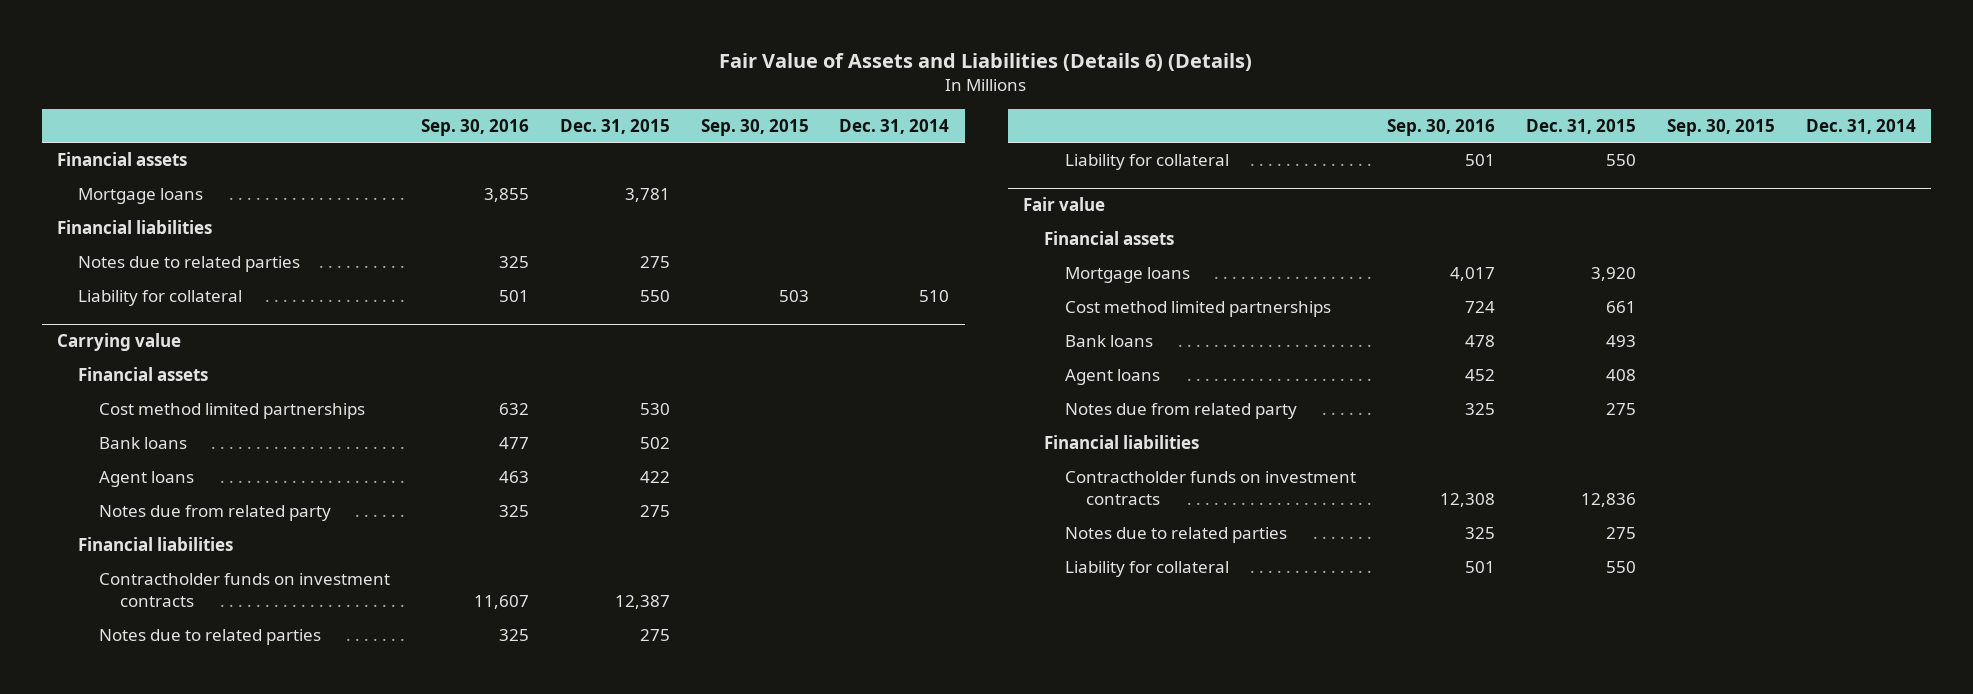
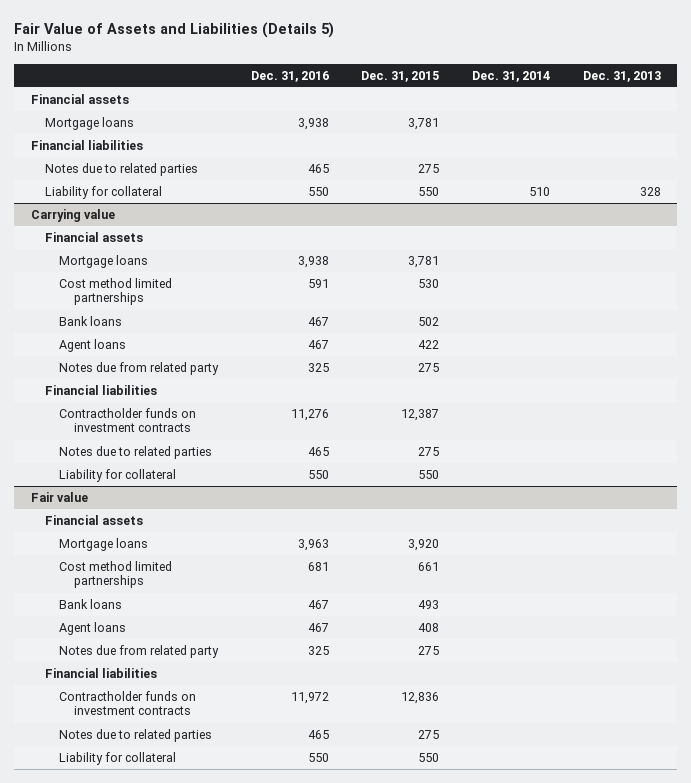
[719,53,1253,72] Fair Value of Assets and Liabilities (Details 6) (Details) -> [14,21,335,38] Fair Value of Assets and Liabilities (Details 5)
[420,118,529,136] Sep. 30, 2016 -> none
[700,118,809,136] Sep. 30, 2015 -> none
none -> [250,70,329,82] Dec. 31, 2016
none -> [582,70,661,82] Dec. 31, 2013
none -> [59,254,149,268] Mortgage loans

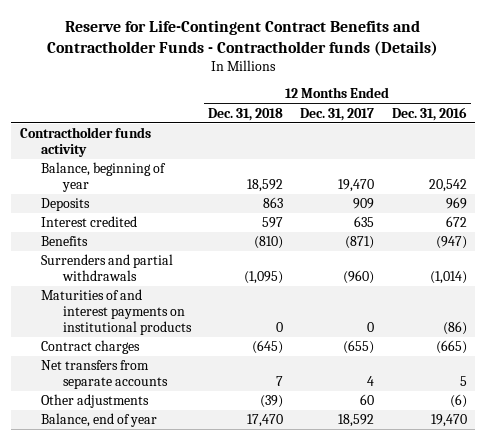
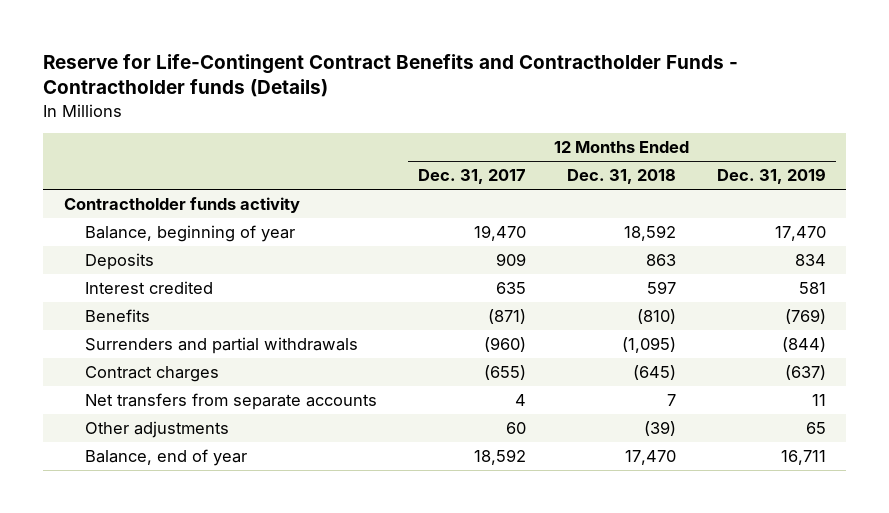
[391,106,467,121] Dec. 31, 2016 -> none
none -> [716,168,826,185] Dec. 31, 2019
[41,289,192,335] Maturities of and interest payments on institutional products -> none

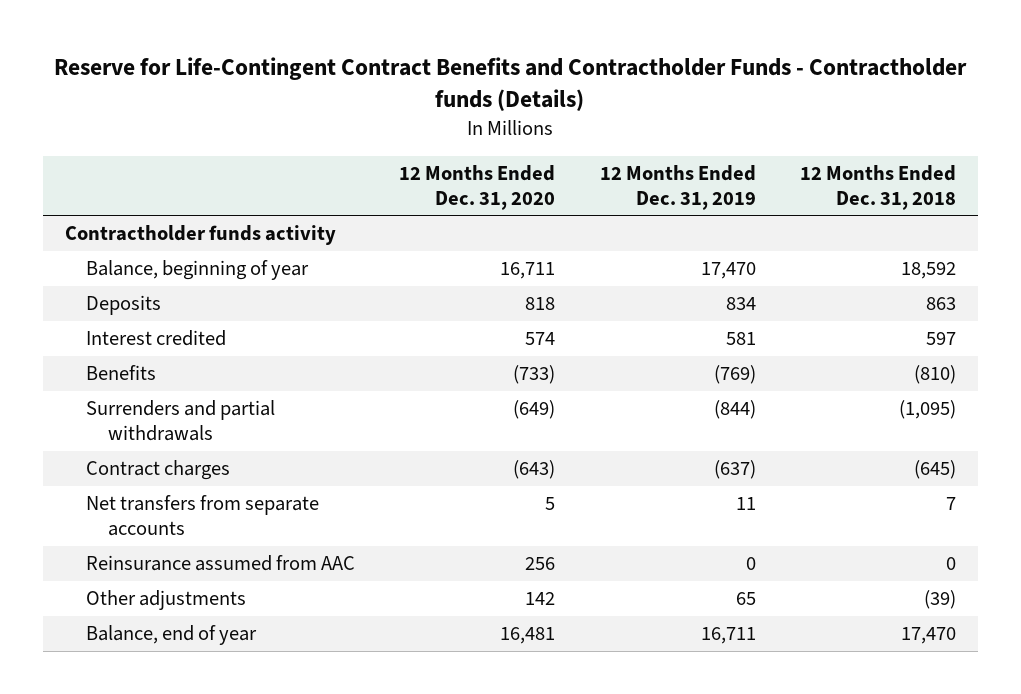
[417,169,526,185] Dec. 31, 2017 -> none
none -> [399,164,556,210] 12 Months Ended Dec. 31, 2020
none -> [86,555,356,572] Reinsurance assumed from AAC

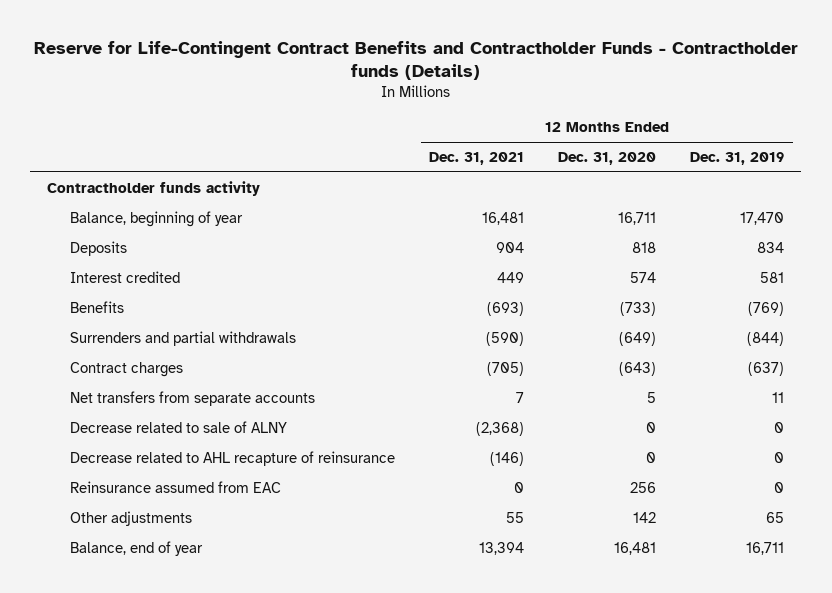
[799,164,956,210] 12 Months Ended Dec. 31, 2018 -> none
none -> [429,152,525,166] Dec. 31, 2021
none -> [70,420,288,433] Decrease related to sale of ALNY
none -> [70,450,396,466] Decrease related to AHL recapture of reinsurance
[86,555,356,572] Reinsurance assumed from AAC -> [70,480,282,493] Reinsurance assumed from EAC

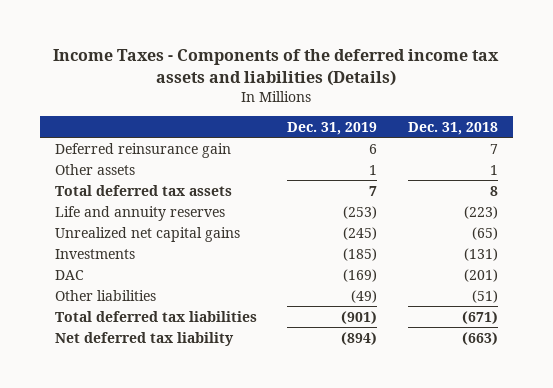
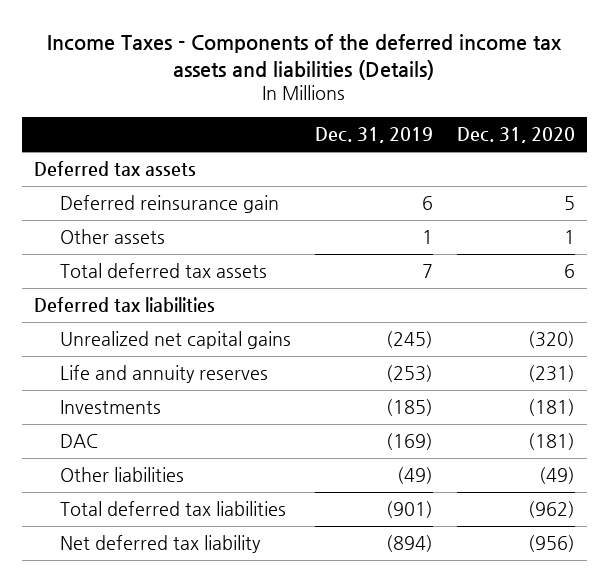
[407,121,498,135] Dec. 31, 2018 -> none
none -> [457,127,576,144] Dec. 31, 2020
none -> [33,161,196,177] Deferred tax assets
none -> [33,297,215,313] Deferred tax liabilities
[54,205,225,221] Life and annuity reserves -> [60,365,269,384] Life and annuity reserves

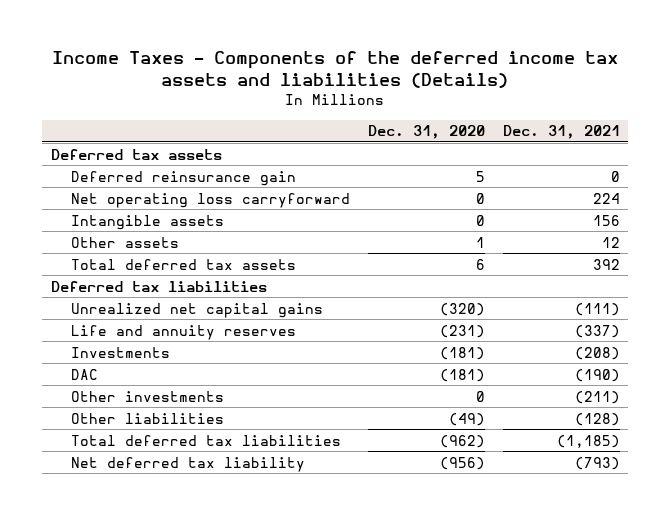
[315,127,434,144] Dec. 31, 2019 -> none
none -> [502,125,620,140] Dec. 31, 2021
none -> [71,192,351,208] Net operating loss carryforward
none -> [71,214,225,230] Intangible assets
none -> [71,390,225,402] Other investments

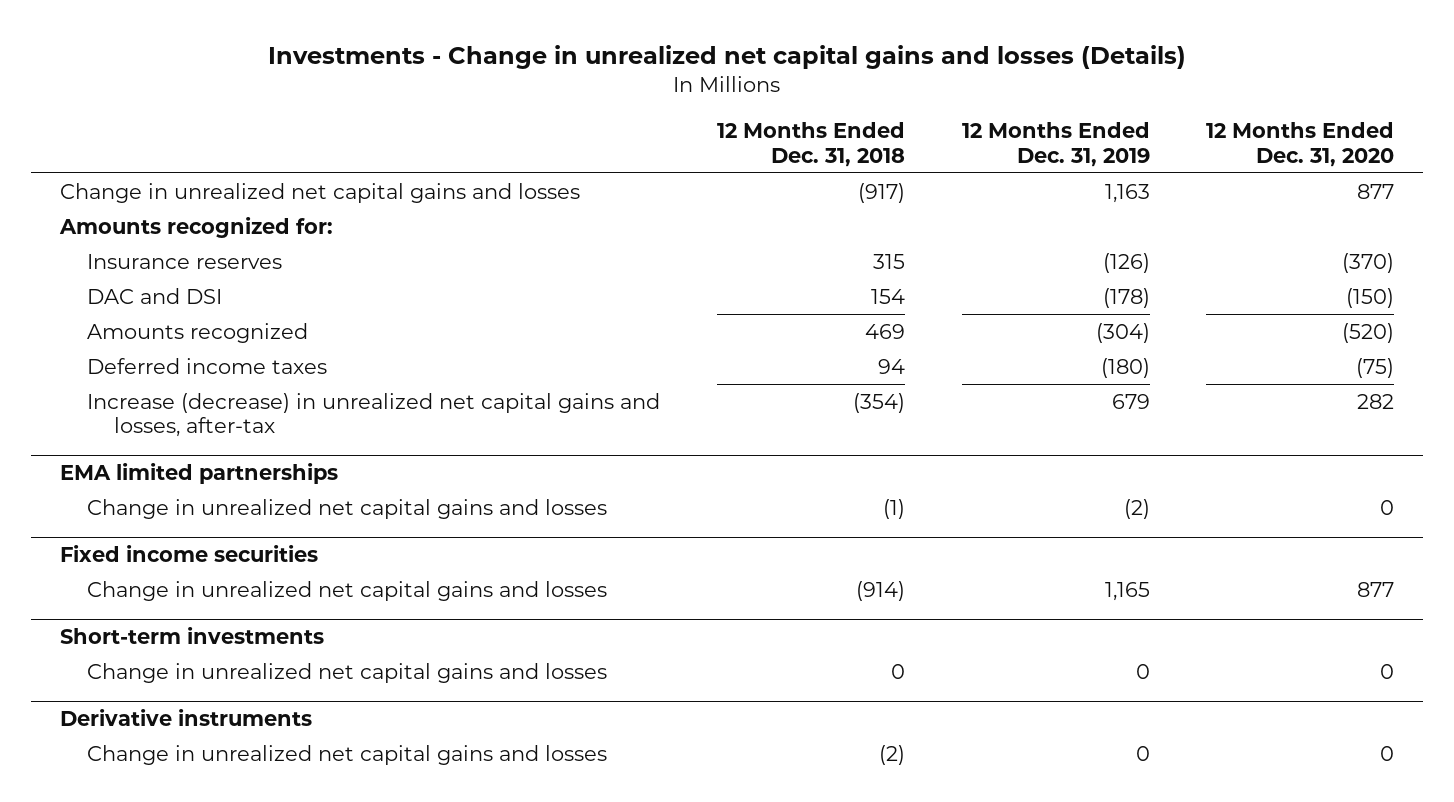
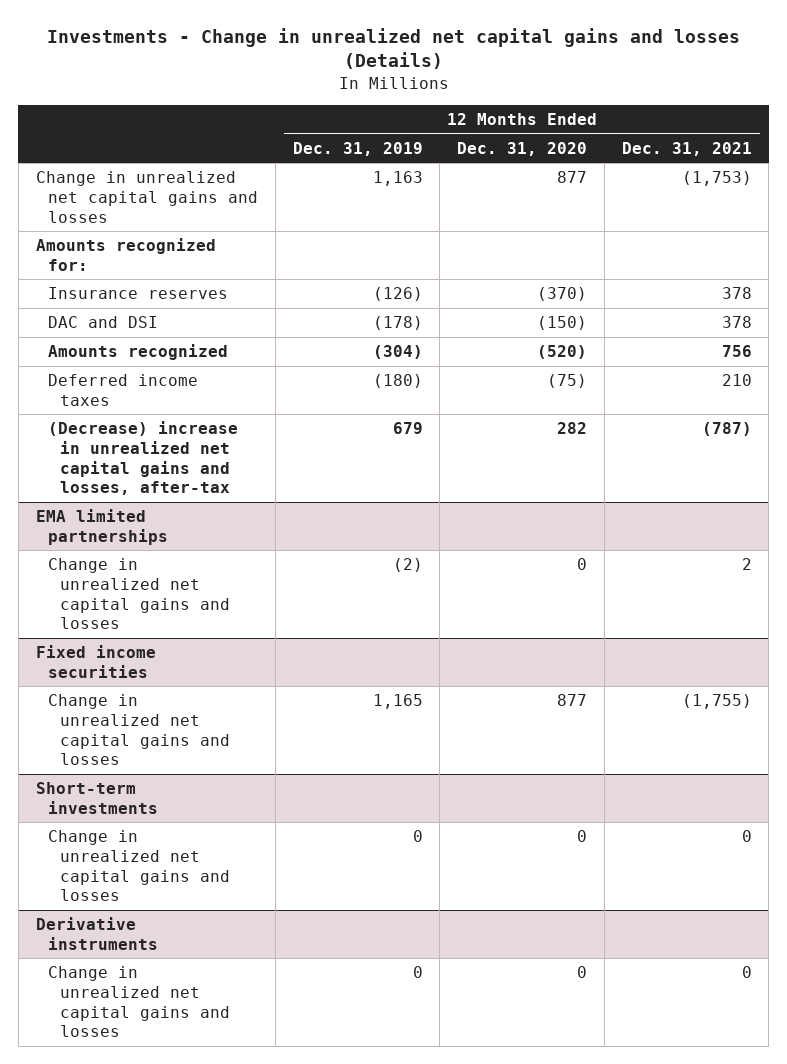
[716,122,905,167] 12 Months Ended Dec. 31, 2018 -> none
none -> [621,141,752,156] Dec. 31, 2021
[86,392,660,438] Increase (decrease) in unrealized net capital gains and losses, after-tax -> [48,421,239,496] (Decrease) increase in unrealized net capital gains and losses, after-tax

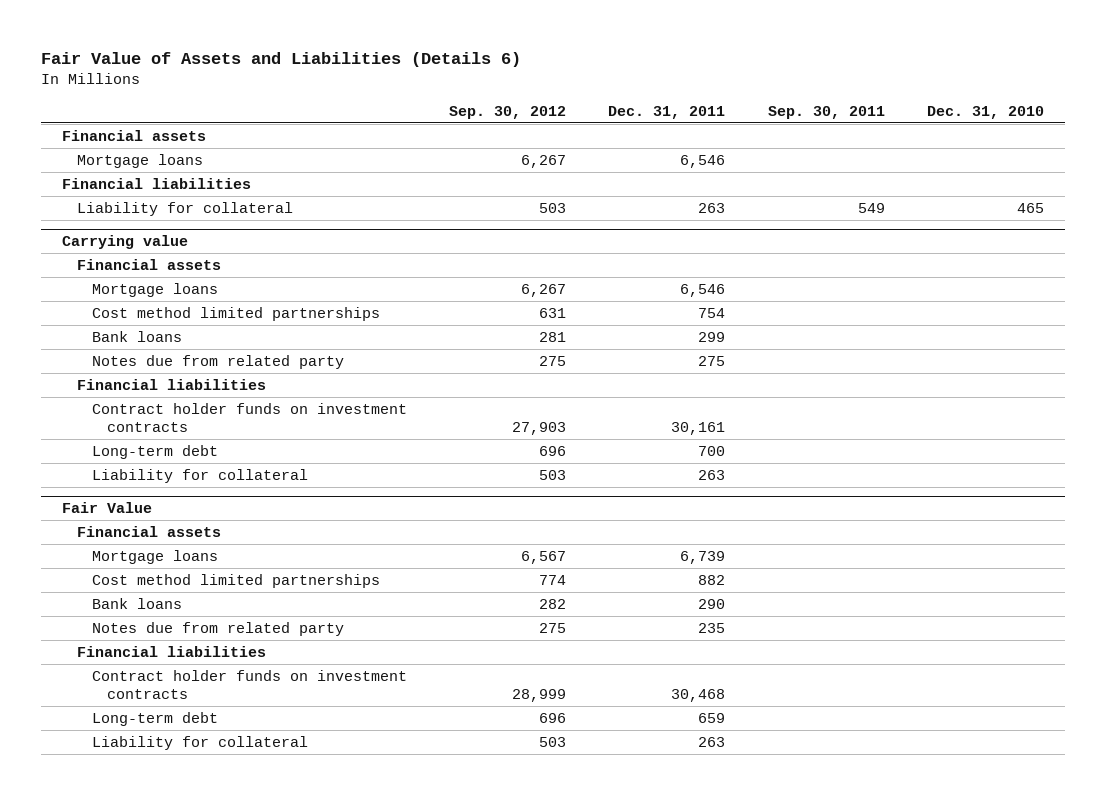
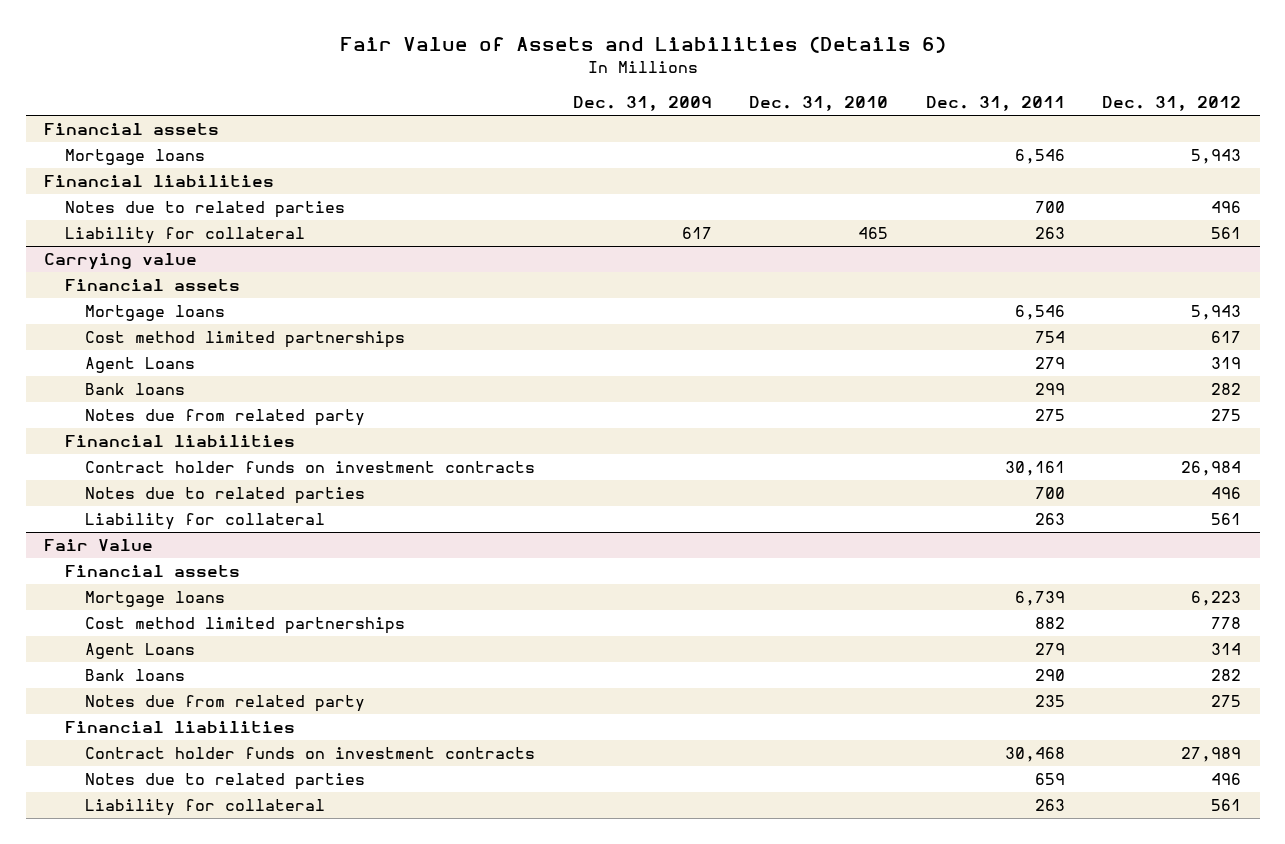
[449,105,567,119] Sep. 30, 2012 -> none
[767,105,885,119] Sep. 30, 2011 -> none
none -> [572,96,712,112] Dec. 31, 2009
none -> [1101,96,1241,112] Dec. 31, 2012
none -> [64,201,345,219] Notes due to related parties
none -> [85,357,196,374] Agent Loans
[92,444,219,459] Long-term debt -> none
none -> [85,487,366,505] Notes due to related parties
none -> [85,643,196,660] Agent Loans
[92,711,219,726] Long-term debt -> [85,773,366,791] Notes due to related parties

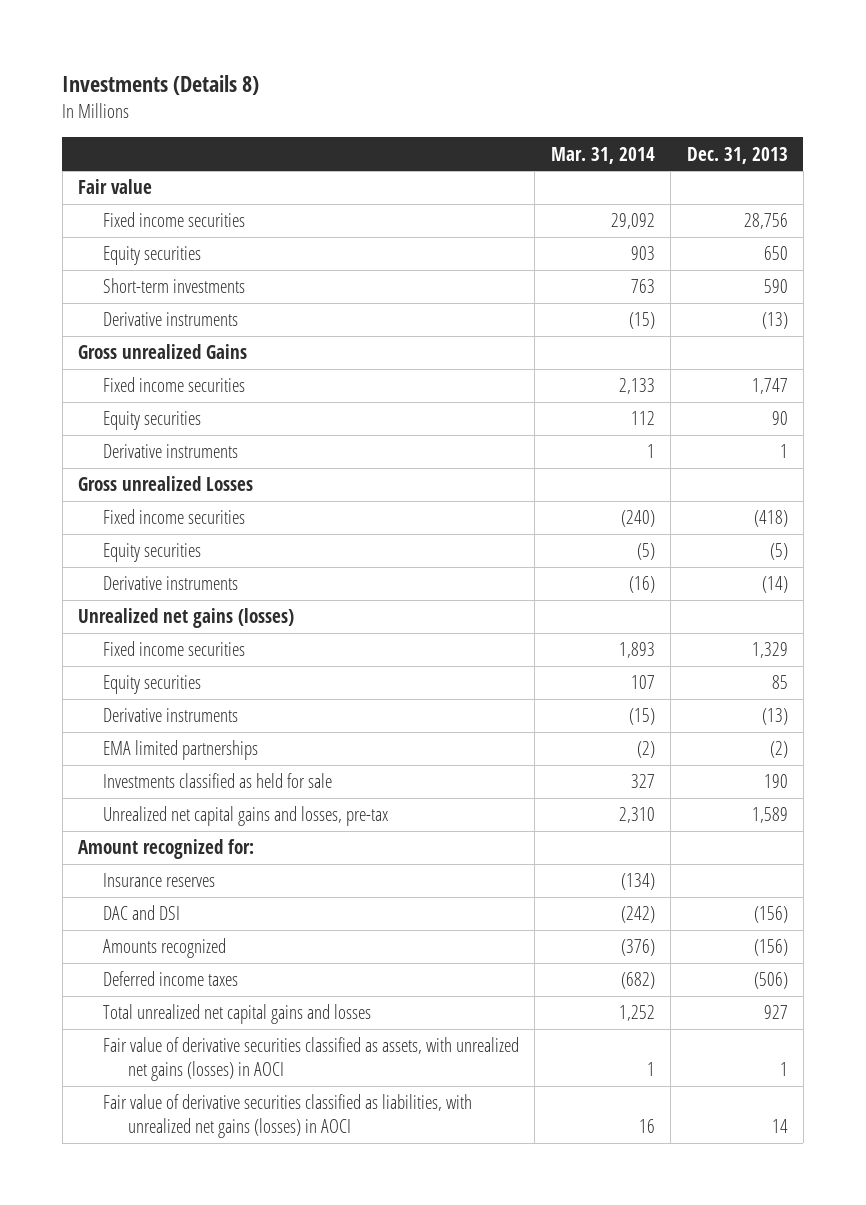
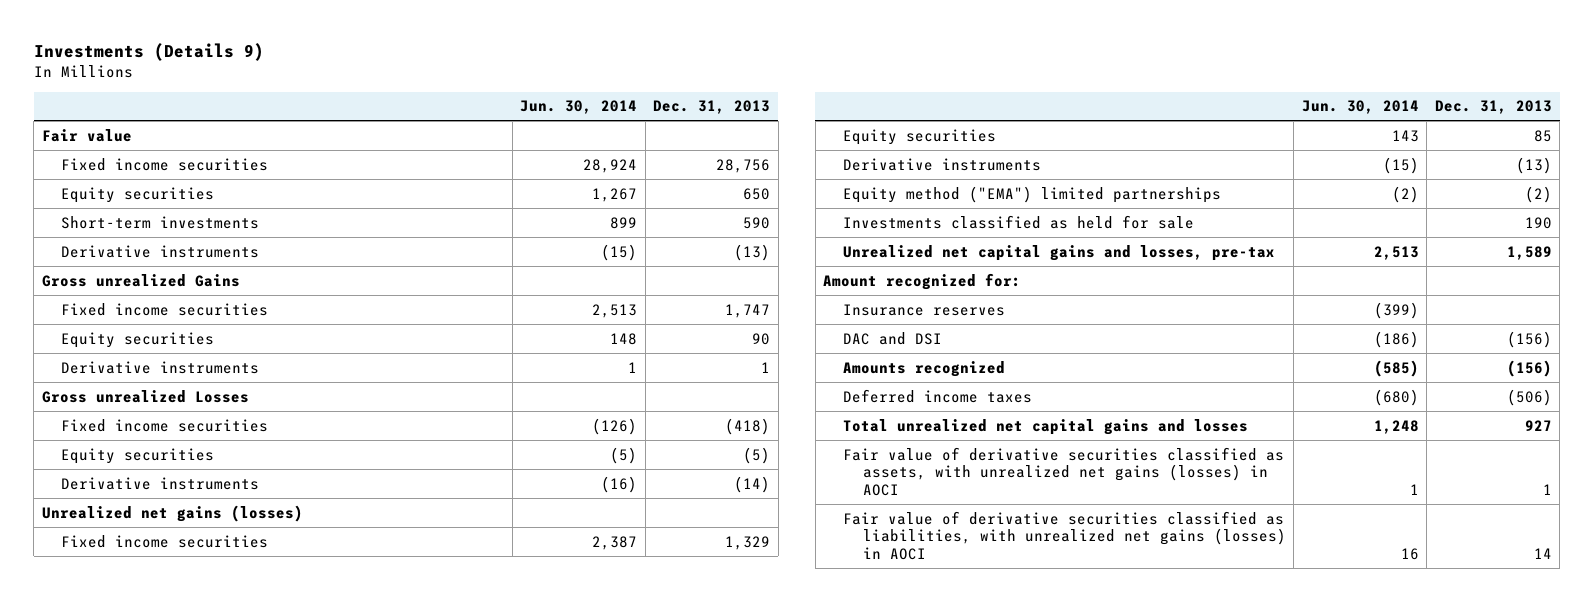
[62,75,260,96] Investments (Details 8) -> [33,42,264,61] Investments (Details 9)
[550,146,655,164] Mar. 31, 2014 -> none
none -> [520,100,638,115] Jun. 30, 2014
[102,740,258,761] EMA limited partnerships -> [842,185,1221,203] Equity method ("EMA") limited partnerships

